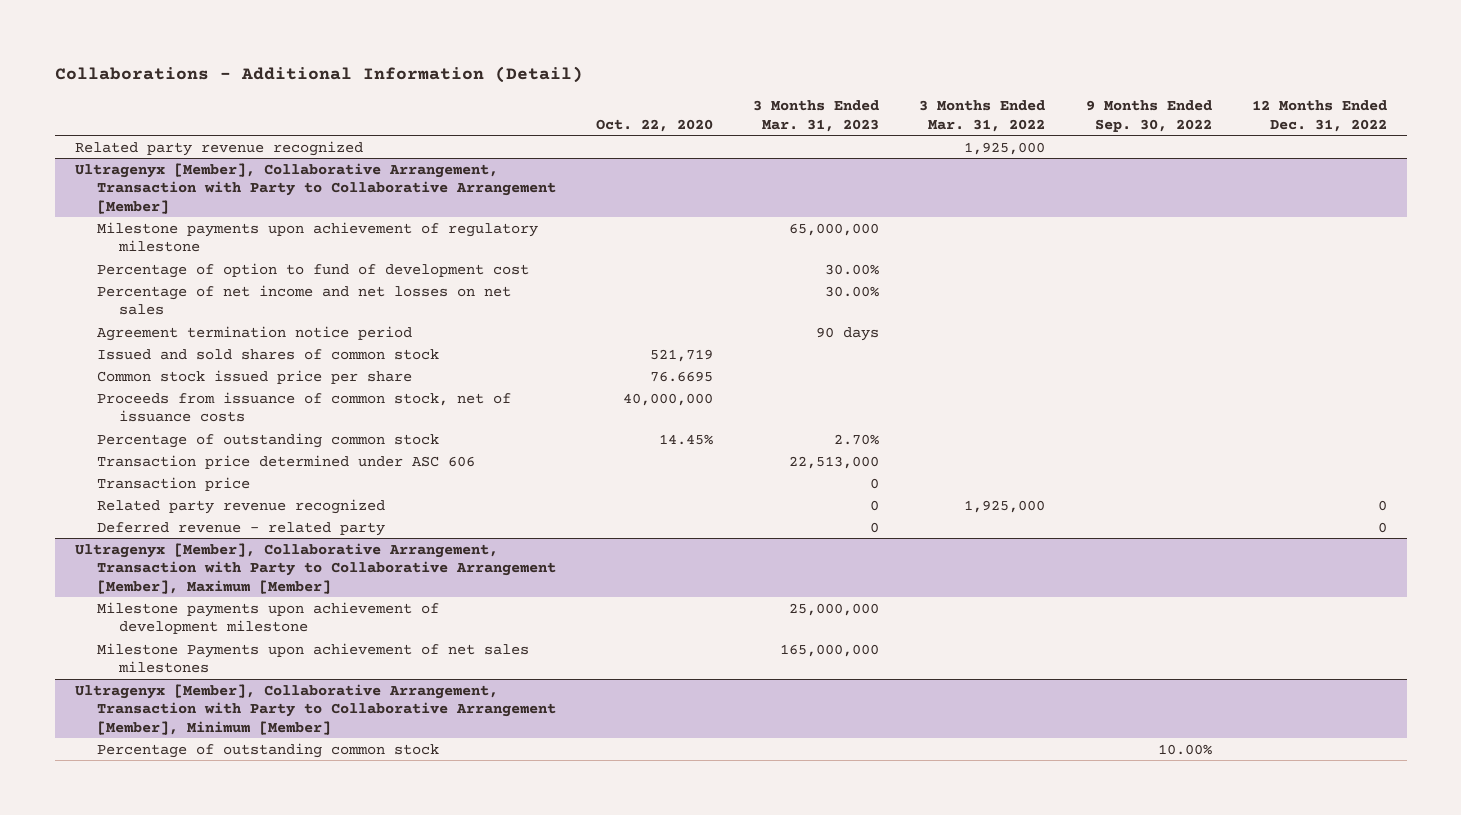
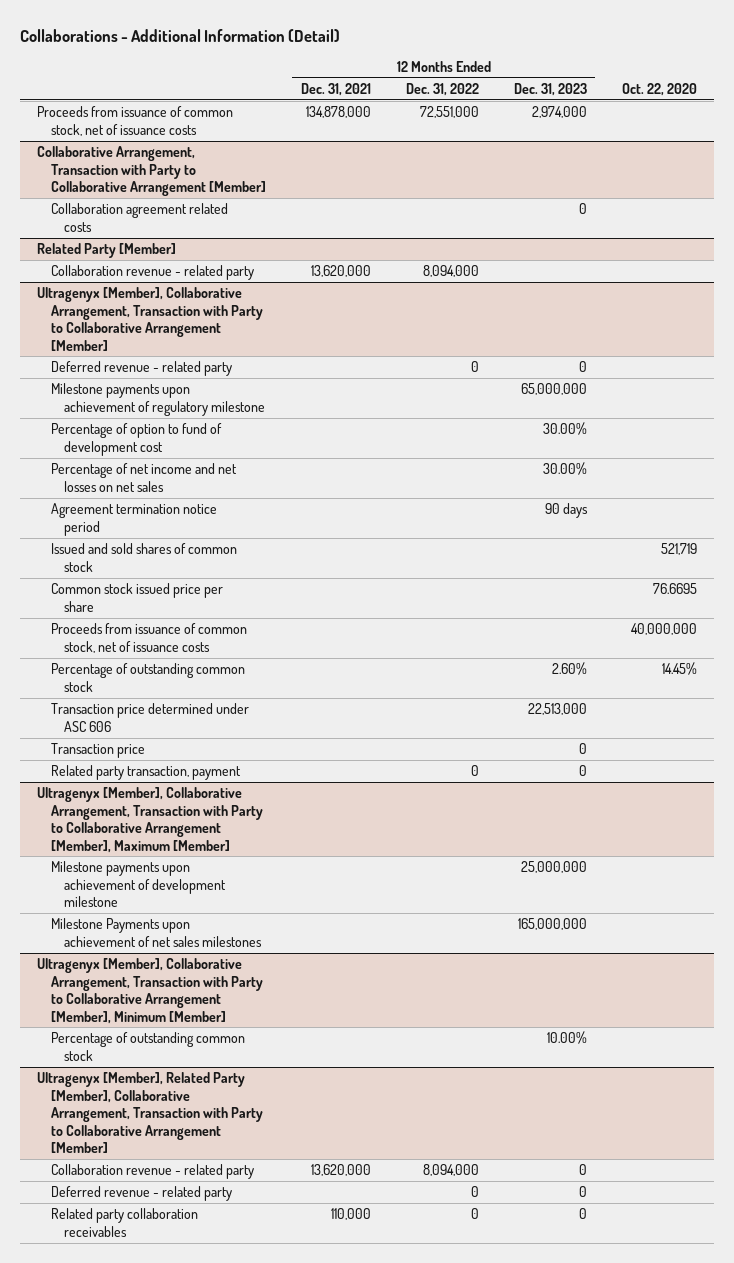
[753,100,880,132] 3 Months Ended Mar. 31, 2023 -> none
[919,100,1046,132] 3 Months Ended Mar. 31, 2022 -> none
[1085,100,1212,132] 9 Months Ended Sep. 30, 2022 -> none
none -> [300,83,371,97] Dec. 31, 2021
none -> [513,83,587,97] Dec. 31, 2023
[74,140,363,156] Related party revenue recognized -> none
none -> [36,106,233,136] Proceeds from issuance of common stock, net of issuance costs
none -> [36,146,266,197] Collaborative Arrangement, Transaction with Party to Collaborative Arrangement [Member]
none -> [50,203,228,232] Collaboration agreement related costs
none -> [36,243,176,259] Related Party [Member]
none -> [50,265,254,281] Collaboration revenue - related party
[97,521,386,536] Deferred revenue - related party -> [50,361,232,377] Deferred revenue - related party
[97,498,386,514] Related party revenue recognized -> none
none -> [50,765,241,781] Related party transaction, payment
none -> [36,1072,263,1154] Ultragenyx [Member], Related Party [Member], Collaborative Arrangement, Transaction with Party to Collaborative Arrangement [Member]
none -> [50,1164,254,1180] Collaboration revenue - related party
none -> [50,1186,232,1202] Deferred revenue - related party
none -> [50,1208,198,1237] Related party collaboration receivables

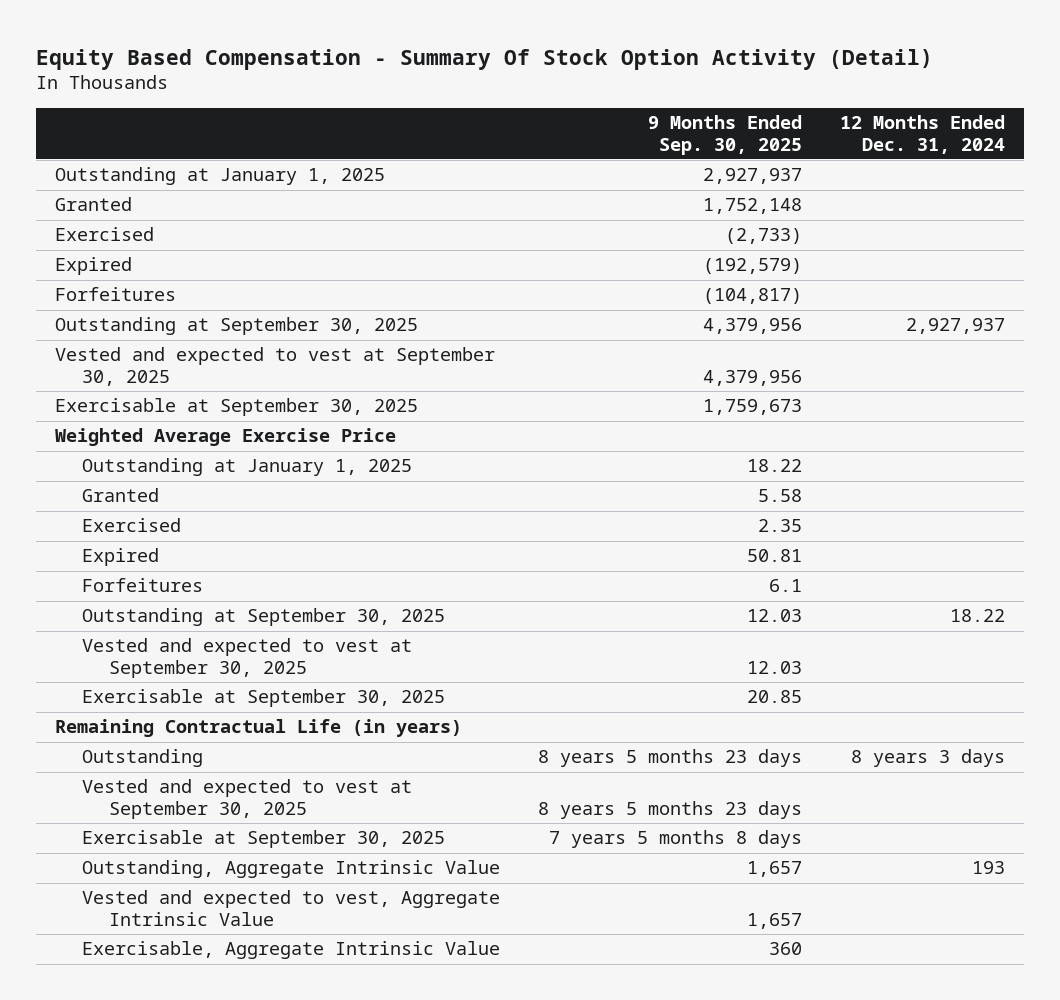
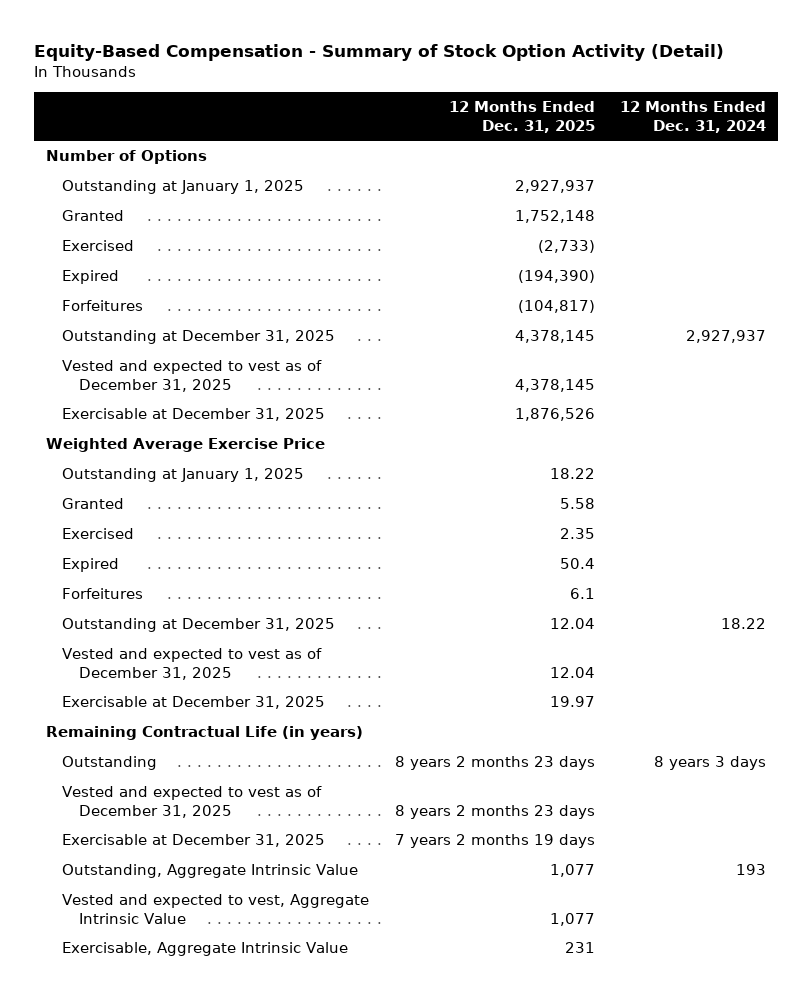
[36,48,934,70] Equity Based Compensation - Summary Of Stock Option Activity (Detail) -> [33,43,724,61] Equity-Based Compensation - Summary of Stock Option Activity (Detail)
[648,114,803,155] 9 Months Ended Sep. 30, 2025 -> none
none -> [448,100,595,133] 12 Months Ended Dec. 31, 2025
none -> [46,150,208,165] Number of Options
[55,317,419,336] Outstanding at September 30, 2025 -> [62,330,336,345] Outstanding at December 31, 2025
[55,347,496,387] Vested and expected to vest at September 30, 2025 -> [62,360,323,392] Vested and expected to vest as of December 31, 2025
[55,398,419,417] Exercisable at September 30, 2025 -> [62,408,326,422] Exercisable at December 31, 2025
[82,608,446,627] Outstanding at September 30, 2025 -> [62,618,336,633] Outstanding at December 31, 2025
[82,638,413,679] Vested and expected to vest at September 30, 2025 -> [62,648,323,680] Vested and expected to vest as of December 31, 2025
[82,689,446,708] Exercisable at September 30, 2025 -> [62,696,326,710] Exercisable at December 31, 2025
[82,779,413,820] Vested and expected to vest at September 30, 2025 -> [62,786,323,818] Vested and expected to vest as of December 31, 2025
[82,830,446,849] Exercisable at September 30, 2025 -> [62,834,326,848] Exercisable at December 31, 2025

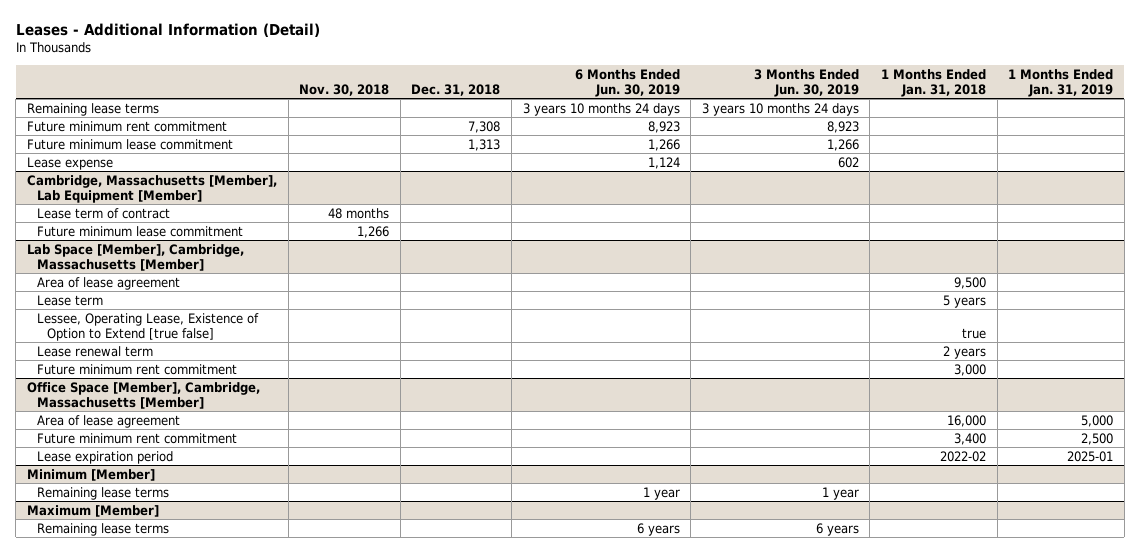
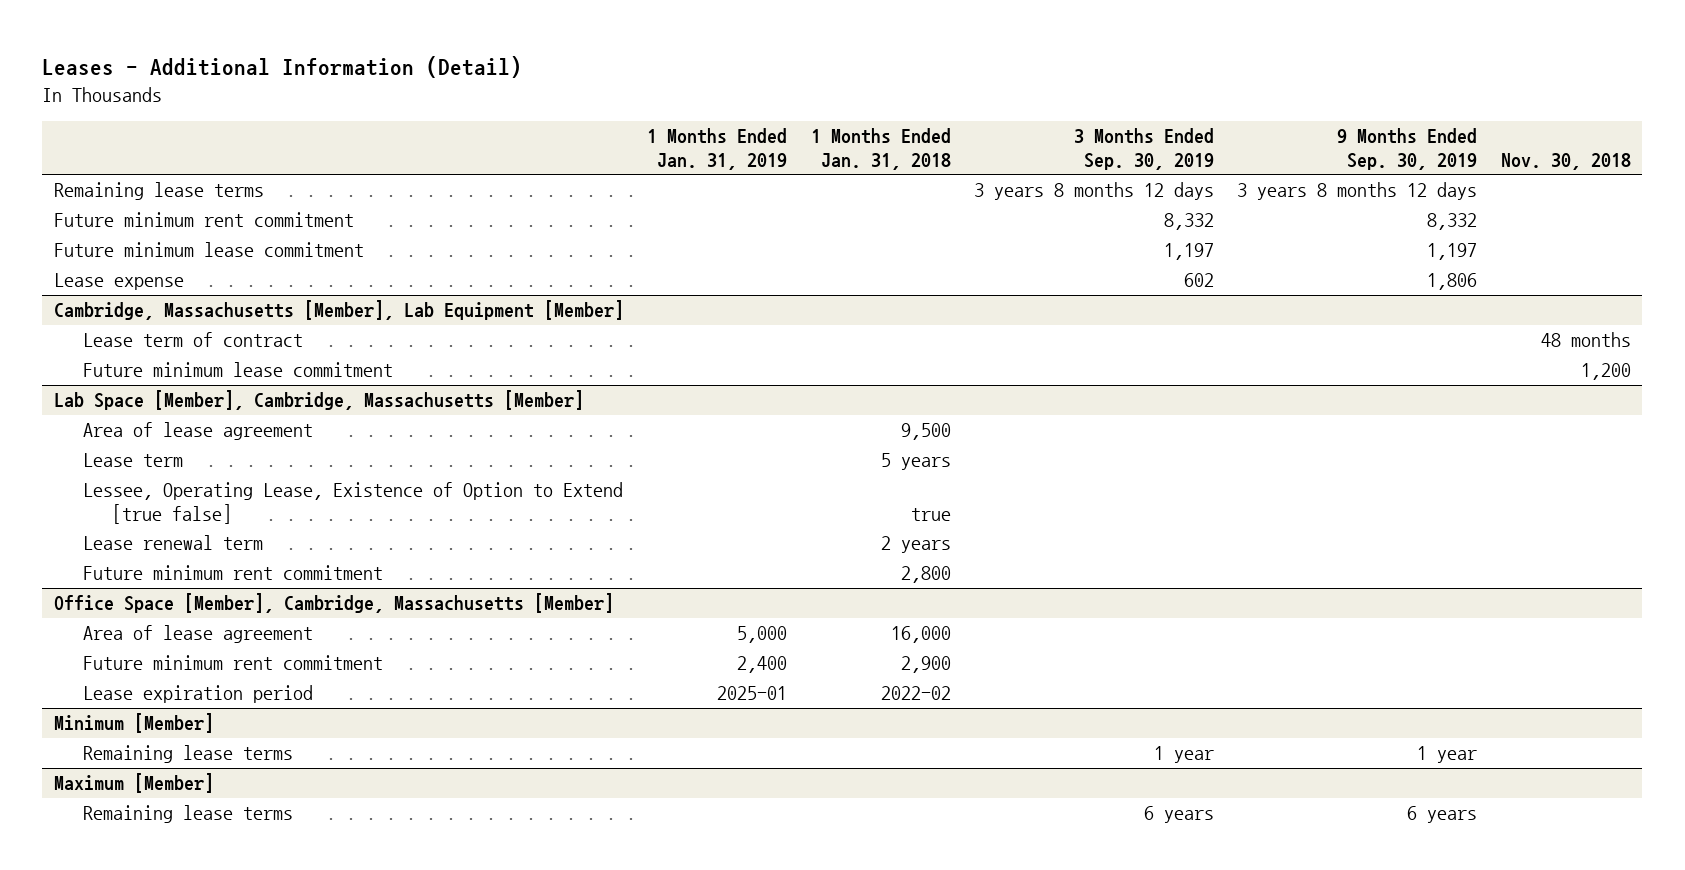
[411,83,501,96] Dec. 31, 2018 -> none
[574,68,680,97] 6 Months Ended Jun. 30, 2019 -> none
[753,68,859,97] 3 Months Ended Jun. 30, 2019 -> none
none -> [1073,128,1214,170] 3 Months Ended Sep. 30, 2019
none -> [1337,128,1478,170] 9 Months Ended Sep. 30, 2019
[357,225,390,238] 1,266 -> [1580,363,1631,381] 1,200
[953,363,986,376] 3,000 -> [900,566,951,584] 2,800
[953,432,986,445] 3,400 -> [900,656,951,674] 2,900
[1081,432,1114,445] 2,500 -> [737,656,788,674] 2,400

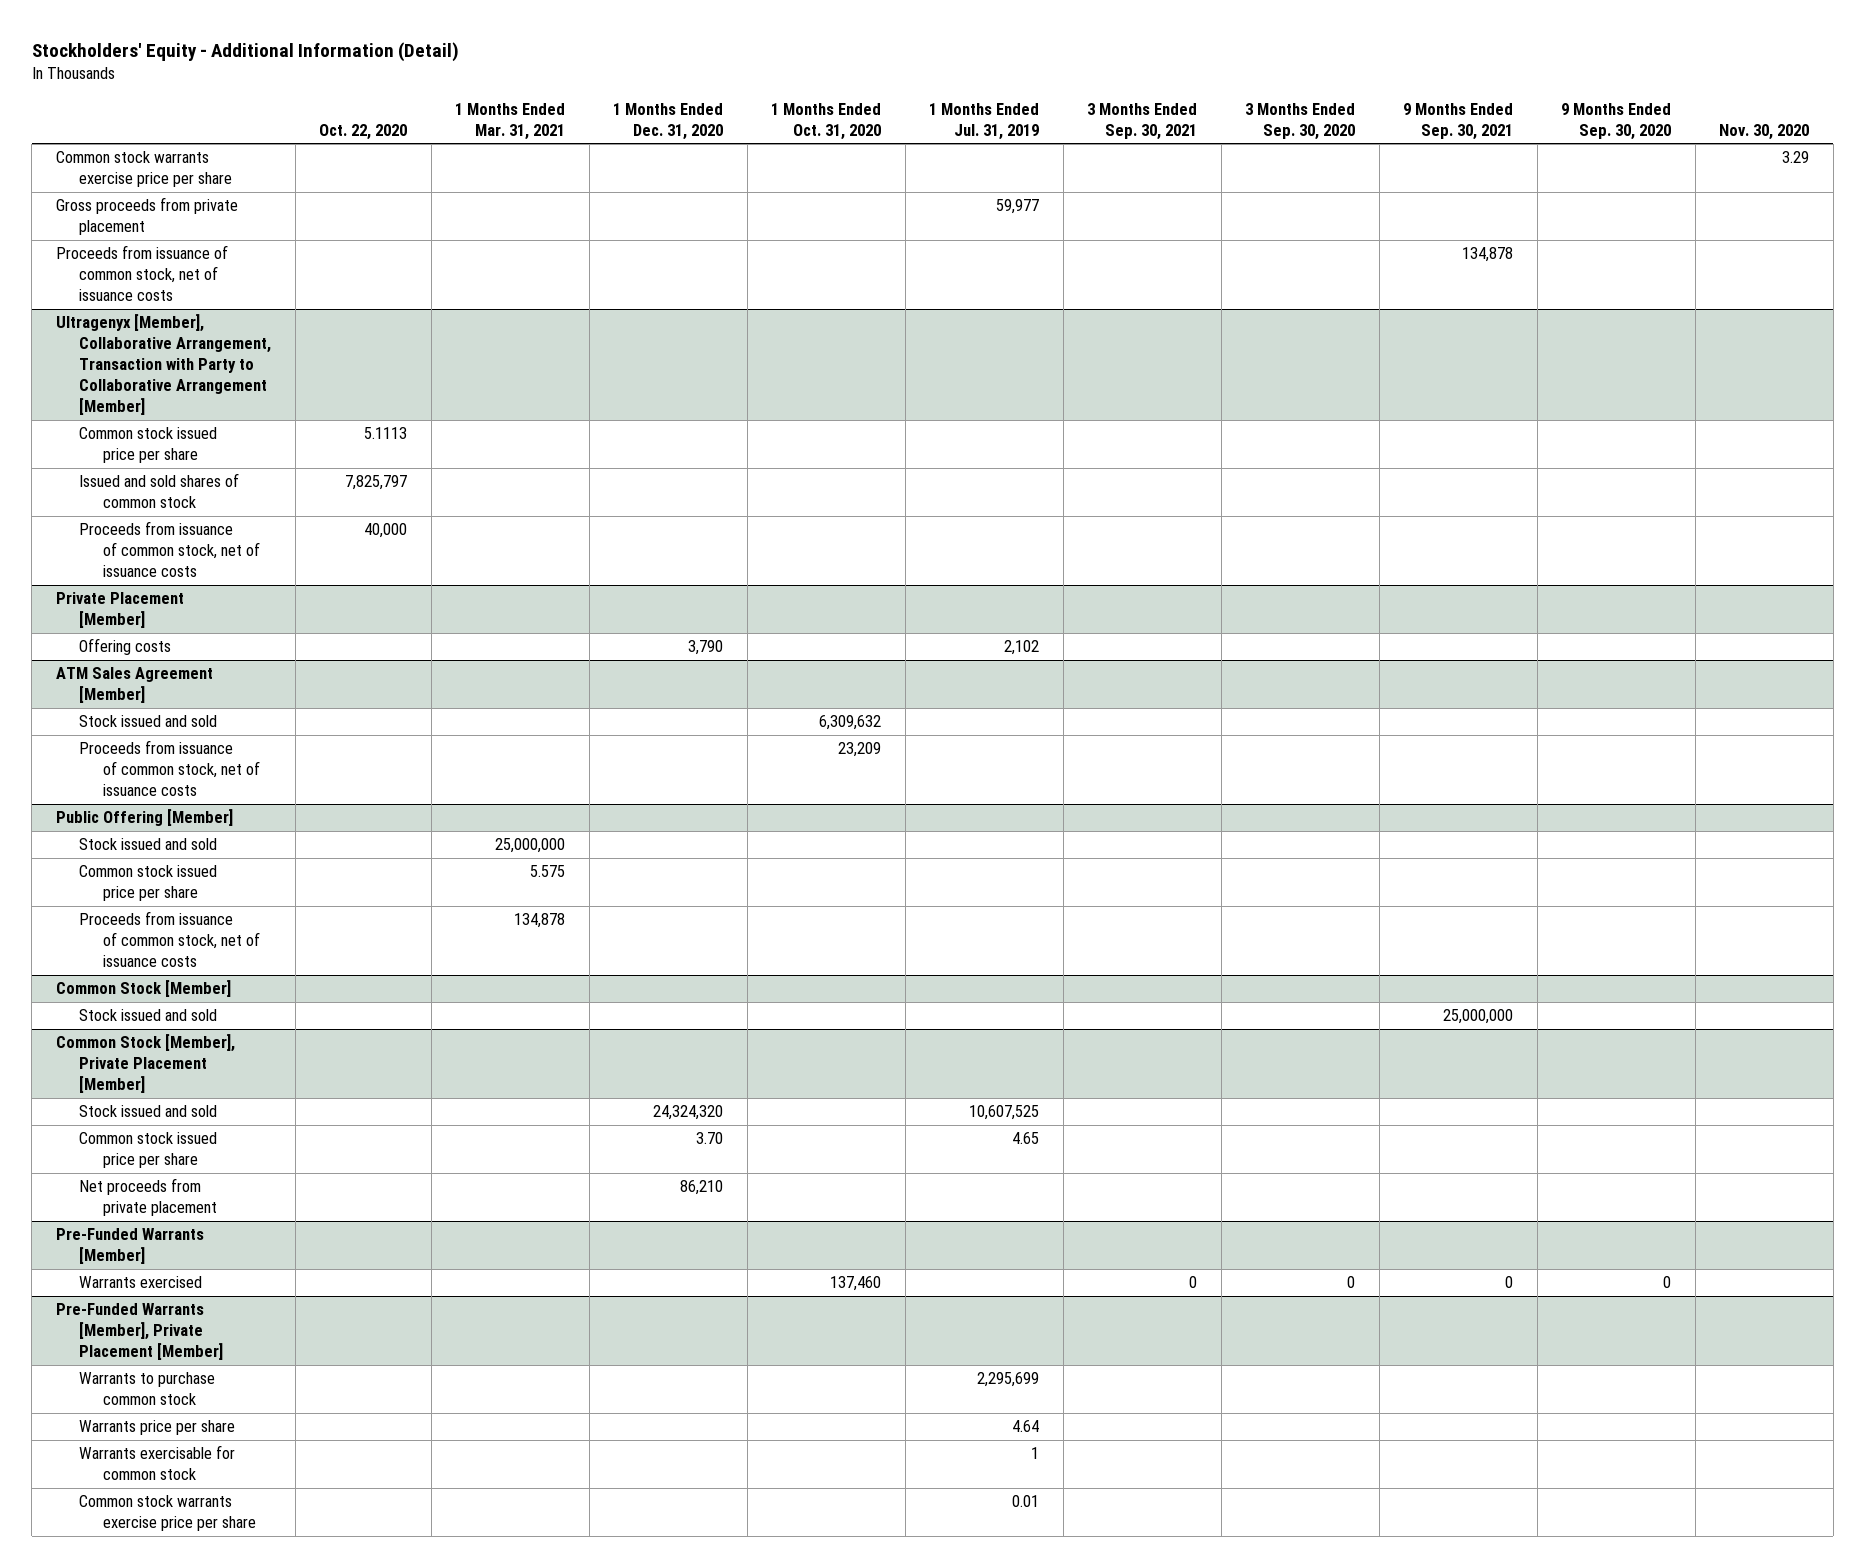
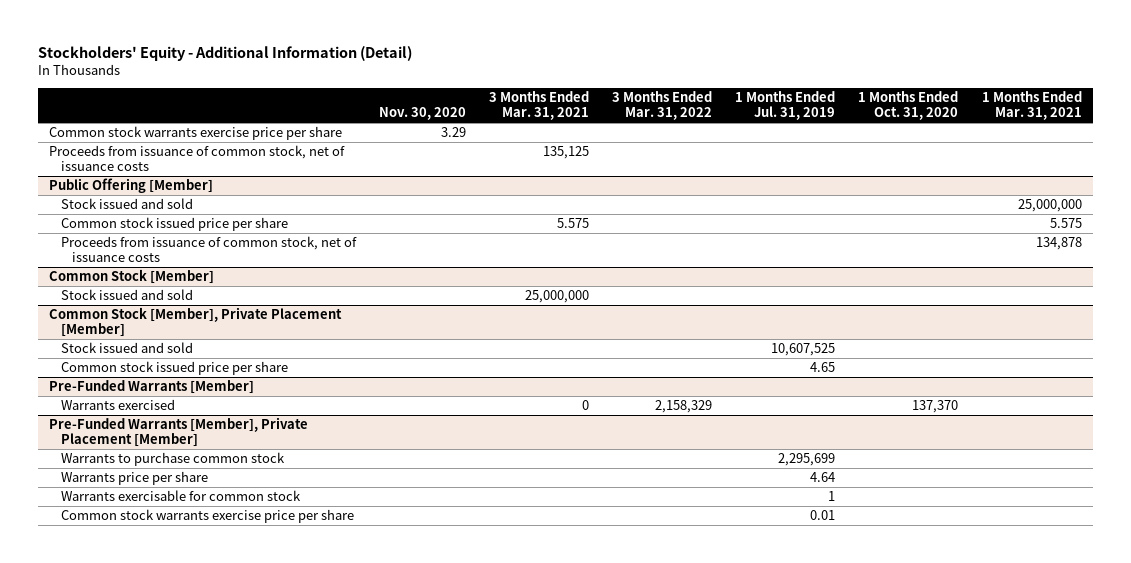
[319,123,408,140] Oct. 22, 2020 -> none
[613,102,724,140] 1 Months Ended Dec. 31, 2020 -> none
[1087,102,1198,140] 3 Months Ended Sep. 30, 2021 -> none
[1245,102,1356,140] 3 Months Ended Sep. 30, 2020 -> none
[1403,102,1514,140] 9 Months Ended Sep. 30, 2021 -> none
[1561,102,1672,140] 9 Months Ended Sep. 30, 2020 -> none
none -> [488,91,589,121] 3 Months Ended Mar. 31, 2021
none -> [612,91,713,121] 3 Months Ended Mar. 31, 2022
[55,197,238,236] Gross proceeds from private placement -> none
[55,314,272,416] Ultragenyx [Member], Collaborative Arrangement, Transaction with Party to Collaborative Arrangement [Member] -> none
[79,427,218,464] Common stock issued price per share -> none
[79,473,240,509] Issued and sold shares of common stock -> none
[79,521,260,578] Proceeds from issuance of common stock, net of issuance costs -> none
[55,592,184,629] Private Placement [Member] -> none
[79,638,172,656] Offering costs -> none
[55,667,213,704] ATM Sales Agreement [Member] -> none
[79,715,218,728] Stock issued and sold -> none
[79,740,260,797] Proceeds from issuance of common stock, net of issuance costs -> none
[79,1178,217,1217] Net proceeds from private placement -> none
[830,1276,882,1292] 137,460 -> [912,400,959,414] 137,370

